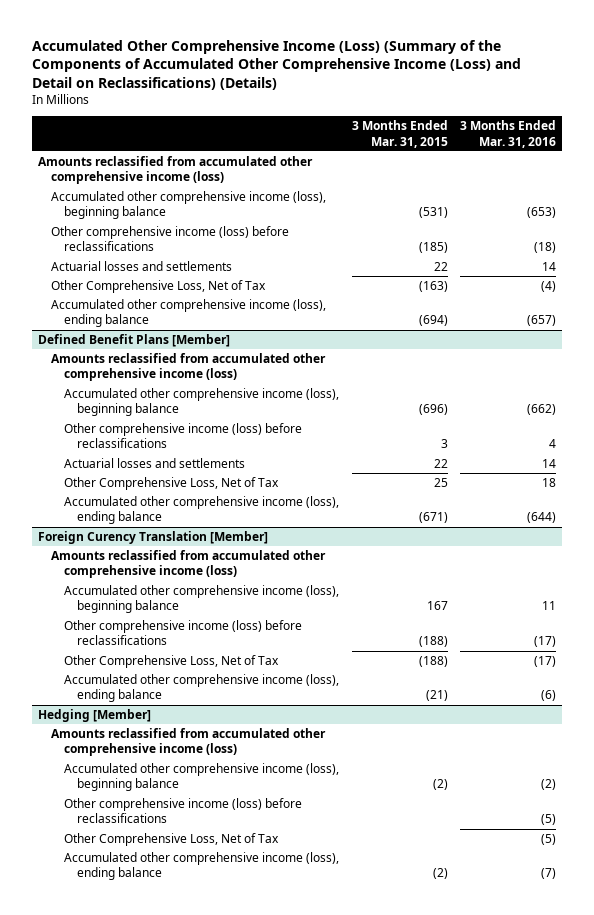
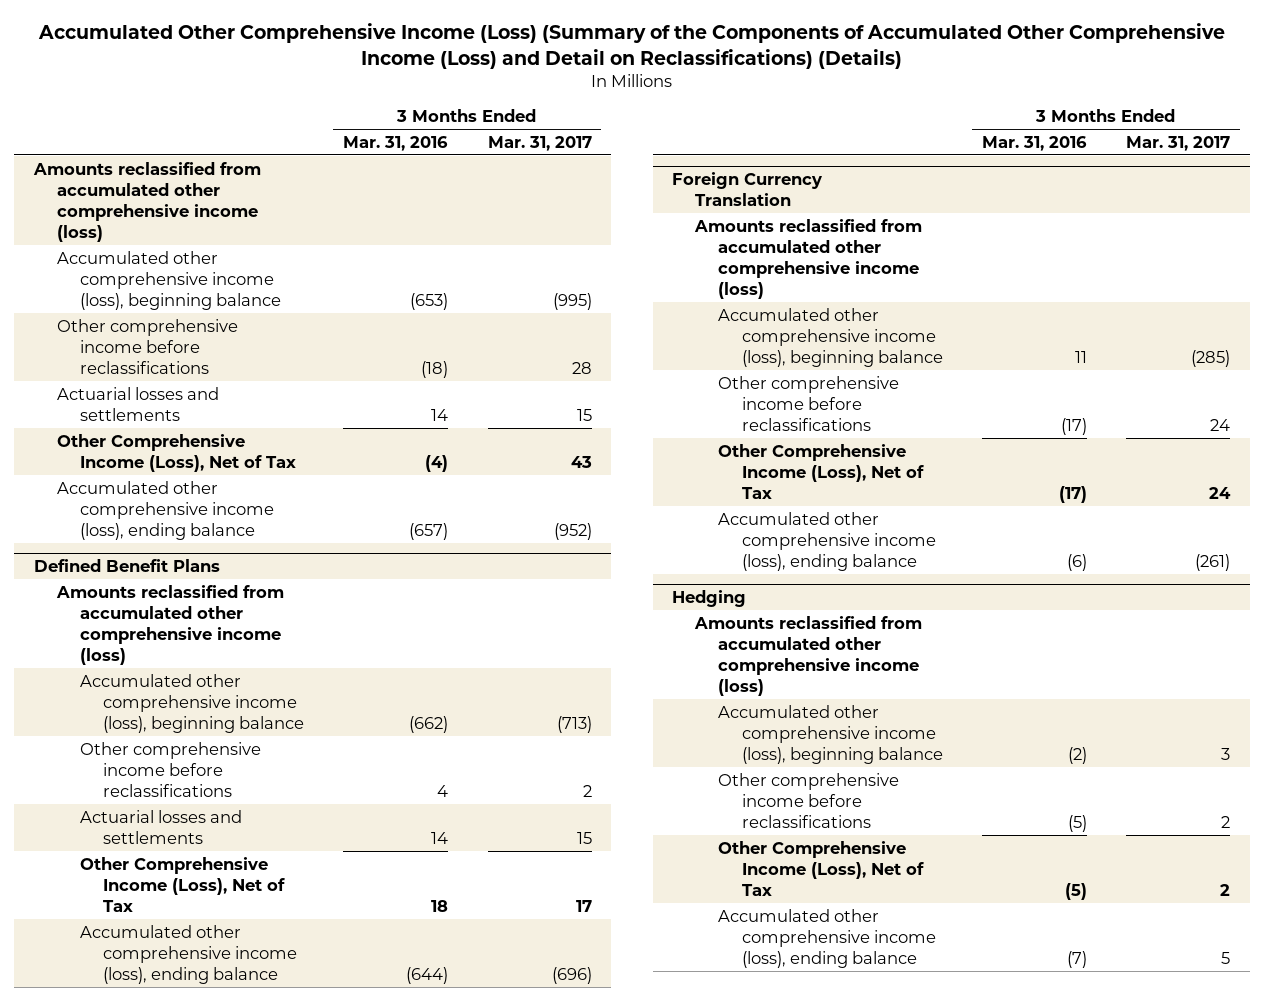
[351,120,448,148] 3 Months Ended Mar. 31, 2015 -> none
none -> [487,135,592,151] Mar. 31, 2017
[51,226,290,252] Other comprehensive income (loss) before reclassifications -> [56,318,238,374] Other comprehensive income before reclassifications
[51,280,267,294] Other Comprehensive Loss, Net of Tax -> [56,433,296,472] Other Comprehensive Income (Loss), Net of Tax
[38,334,231,348] Defined Benefit Plans [Member] -> [33,559,220,573] Defined Benefit Plans
[64,423,303,449] Other comprehensive income (loss) before reclassifications -> [79,741,261,797] Other comprehensive income before reclassifications
[64,477,280,491] Other Comprehensive Loss, Net of Tax -> [79,856,285,912] Other Comprehensive Income (Loss), Net of Tax
[38,531,269,545] Foreign Curency Translation [Member] -> [672,172,823,207] Foreign Currency Translation
[64,620,303,646] Other comprehensive income (loss) before reclassifications -> [718,375,900,431] Other comprehensive income before reclassifications
[64,655,280,669] Other Comprehensive Loss, Net of Tax -> [718,443,924,499] Other Comprehensive Income (Loss), Net of Tax
[38,709,152,723] Hedging [Member] -> [672,590,747,608] Hedging
[64,798,303,824] Other comprehensive income (loss) before reclassifications -> [718,772,900,828] Other comprehensive income before reclassifications
[64,833,280,847] Other Comprehensive Loss, Net of Tax -> [718,840,924,896] Other Comprehensive Income (Loss), Net of Tax

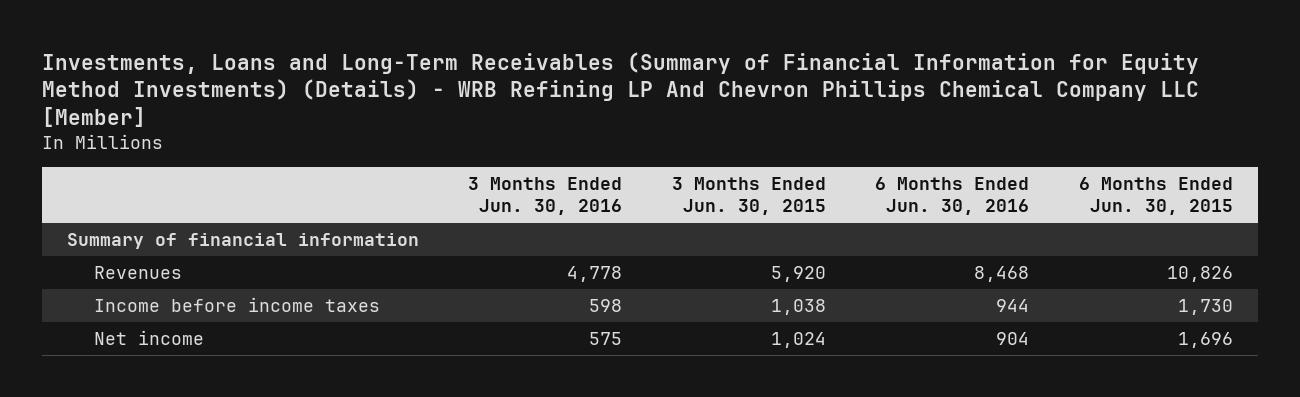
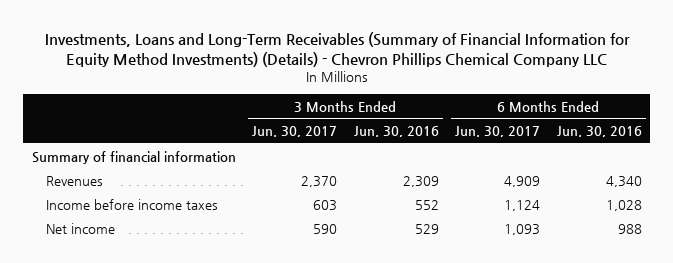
[42,51,1200,128] Investments, Loans and Long-Term Receivables (Summary of Financial Information for Equity Method Investments) (Details) - WRB Refining LP And Chevron Phillips Chemical Company LLC [Member] -> [44,31,630,67] Investments, Loans and Long-Term Receivables (Summary of Financial Information for Equity Method Investments) (Details) - Chevron Phillips Chemical Company LLC
[671,177,826,216] 3 Months Ended Jun. 30, 2015 -> none
[1078,177,1233,216] 6 Months Ended Jun. 30, 2015 -> none
none -> [252,126,338,138] Jun. 30, 2017
none -> [455,126,541,138] Jun. 30, 2017
[567,266,623,283] 4,778 -> [402,175,439,187] 2,309
[974,266,1030,283] 8,468 -> [605,175,642,187] 4,340
[589,299,623,313] 598 -> [414,199,439,210] 552
[996,299,1030,313] 944 -> [605,199,642,211] 1,028
[589,332,623,346] 575 -> [414,223,439,234] 529
[996,332,1030,346] 904 -> [617,223,642,234] 988

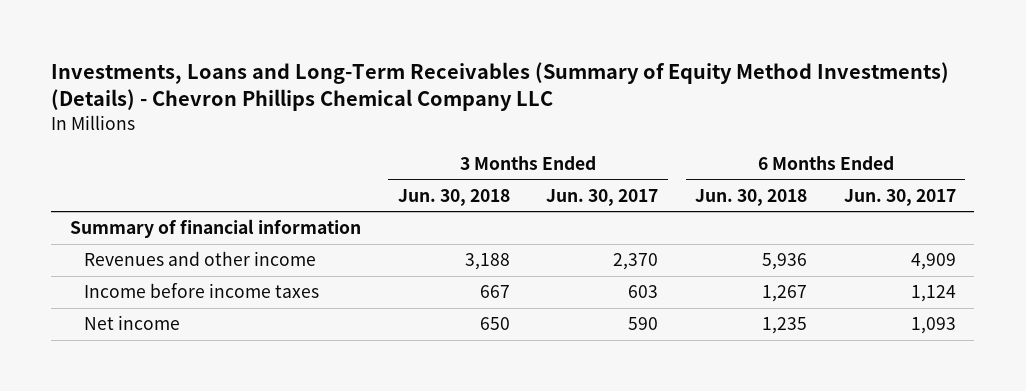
[44,31,630,67] Investments, Loans and Long-Term Receivables (Summary of Financial Information for Equity Method Investments) (Details) - Chevron Phillips Chemical Company LLC -> [51,61,950,111] Investments, Loans and Long-Term Receivables (Summary of Equity Method Investments) (Details) - Chevron Phillips Chemical Company LLC
[353,126,439,138] Jun. 30, 2016 -> none
[556,126,642,138] Jun. 30, 2016 -> none
none -> [397,188,510,206] Jun. 30, 2018
none -> [695,188,808,206] Jun. 30, 2018
[46,175,104,186] Revenues -> [84,251,317,267] Revenues and other income

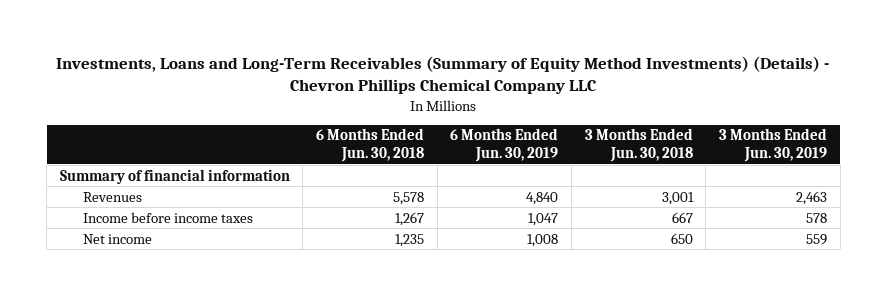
[546,188,659,206] Jun. 30, 2017 -> none
[843,188,956,206] Jun. 30, 2017 -> none
none -> [450,128,559,162] 6 Months Ended Jun. 30, 2019
none -> [718,128,827,162] 3 Months Ended Jun. 30, 2019
[84,251,317,267] Revenues and other income -> [82,191,142,202] Revenues
[464,253,510,271] 3,188 -> [661,191,694,205] 3,001
[762,253,808,271] 5,936 -> [393,191,425,205] 5,578

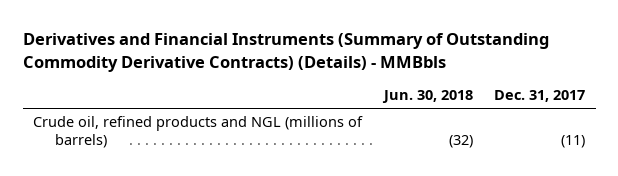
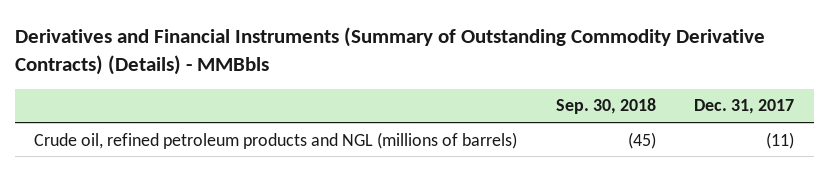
[381,90,473,104] Jun. 30, 2018 -> none
none -> [555,98,656,115] Sep. 30, 2018
[33,116,364,148] Crude oil, refined products and NGL (millions of barrels) -> [34,131,518,149] Crude oil, refined petroleum products and NGL (millions of barrels)

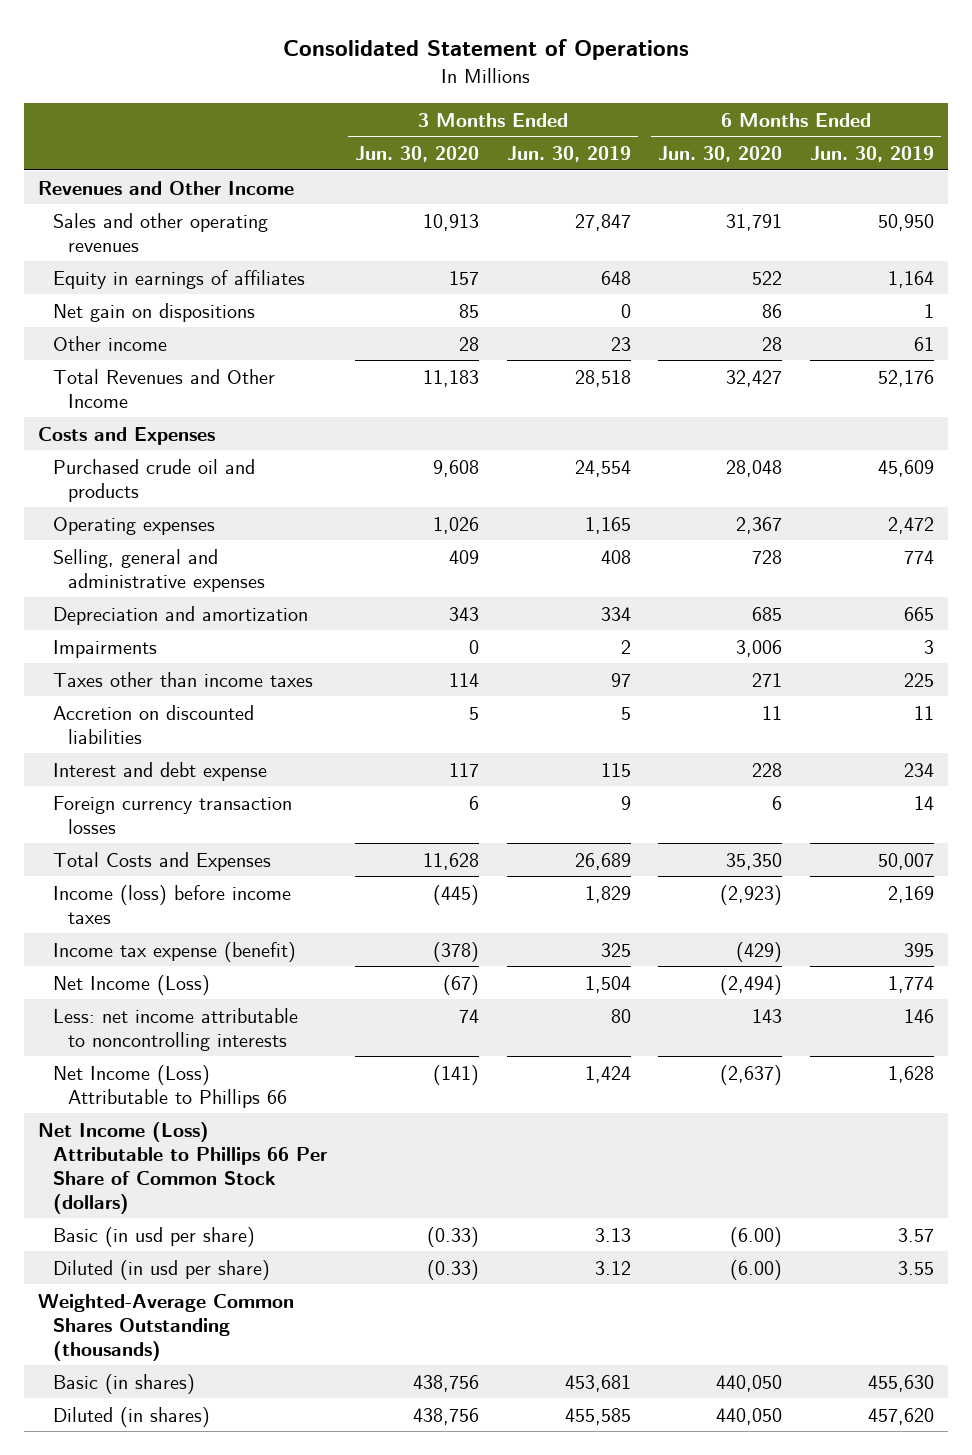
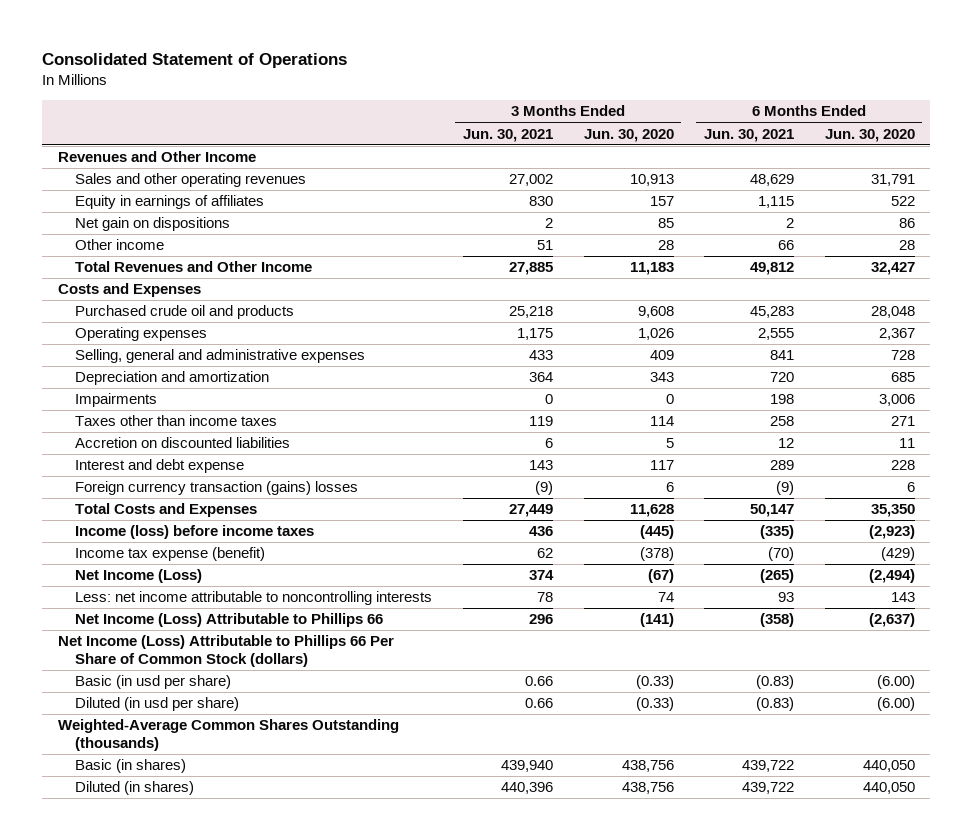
[506,146,631,163] Jun. 30, 2019 -> none
[810,146,935,163] Jun. 30, 2019 -> none
none -> [463,128,554,142] Jun. 30, 2021
none -> [704,128,795,142] Jun. 30, 2021
[53,795,293,834] Foreign currency transaction losses -> [75,481,359,496] Foreign currency transaction (gains) losses

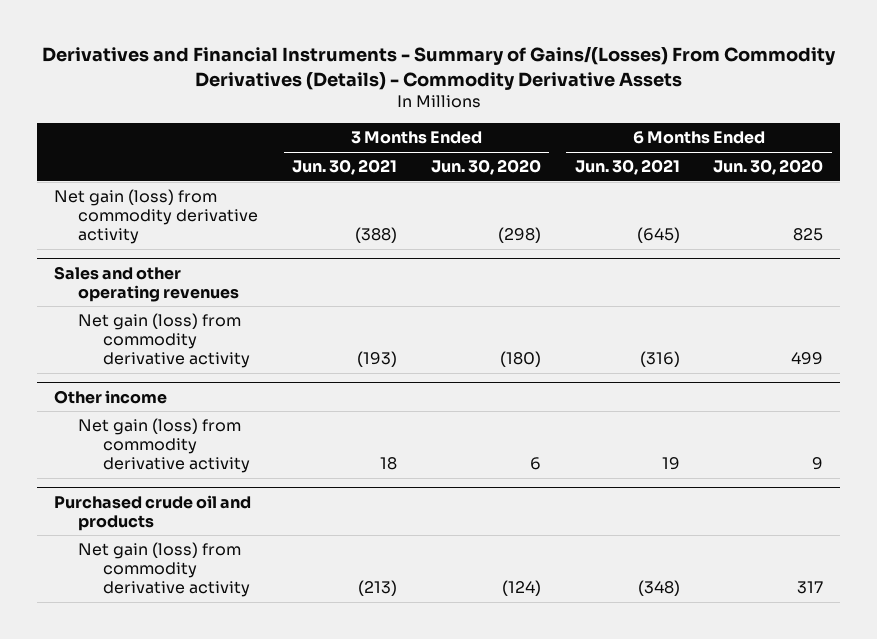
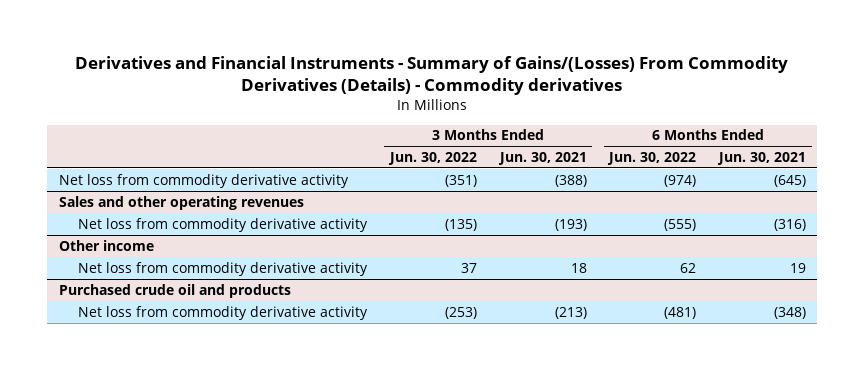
[41,46,836,90] Derivatives and Financial Instruments - Summary of Gains/(Losses) From Commodity Derivatives (Details) - Commodity Derivative Assets -> [75,56,789,96] Derivatives and Financial Instruments - Summary of Gains/(Losses) From Commodity Derivatives (Details) - Commodity derivatives
[430,159,541,176] Jun. 30, 2020 -> none
[713,159,824,176] Jun. 30, 2020 -> none
none -> [387,152,477,166] Jun. 30, 2022
none -> [607,152,697,166] Jun. 30, 2022
[53,189,259,245] Net gain (loss) from commodity derivative activity -> [58,173,349,188] Net loss from commodity derivative activity
[78,313,251,369] Net gain (loss) from commodity derivative activity -> [78,217,369,232] Net loss from commodity derivative activity
[78,418,251,474] Net gain (loss) from commodity derivative activity -> [78,261,369,276] Net loss from commodity derivative activity
[78,542,251,598] Net gain (loss) from commodity derivative activity -> [78,305,369,320] Net loss from commodity derivative activity

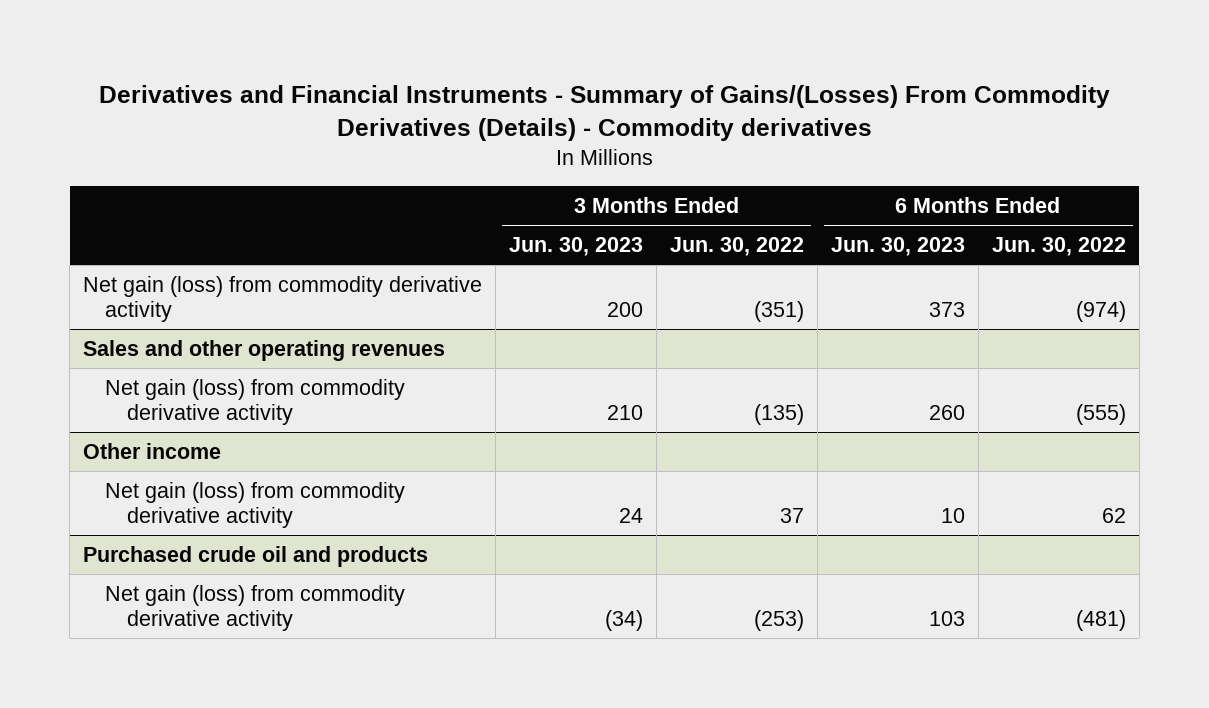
[497,152,587,166] Jun. 30, 2021 -> none
[717,152,807,166] Jun. 30, 2021 -> none
none -> [509,237,644,257] Jun. 30, 2023
none -> [830,237,965,257] Jun. 30, 2023
[58,173,349,188] Net loss from commodity derivative activity -> [83,275,483,322] Net gain (loss) from commodity derivative activity
[78,217,369,232] Net loss from commodity derivative activity -> [104,378,405,425] Net gain (loss) from commodity derivative activity
[78,261,369,276] Net loss from commodity derivative activity -> [104,481,405,528] Net gain (loss) from commodity derivative activity
[78,305,369,320] Net loss from commodity derivative activity -> [104,584,405,631] Net gain (loss) from commodity derivative activity

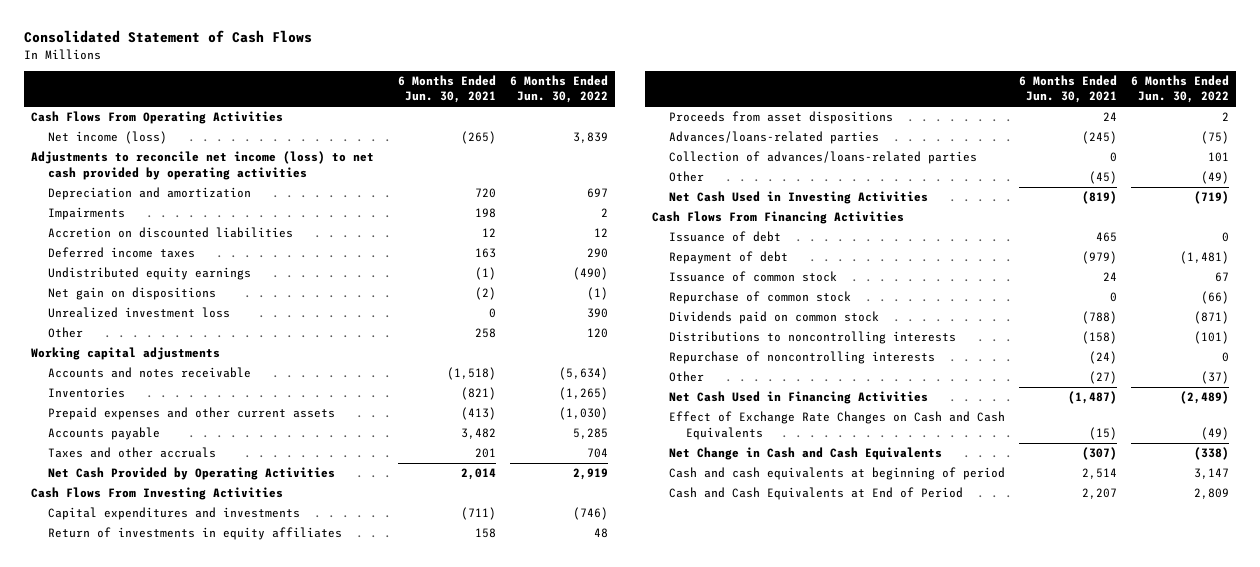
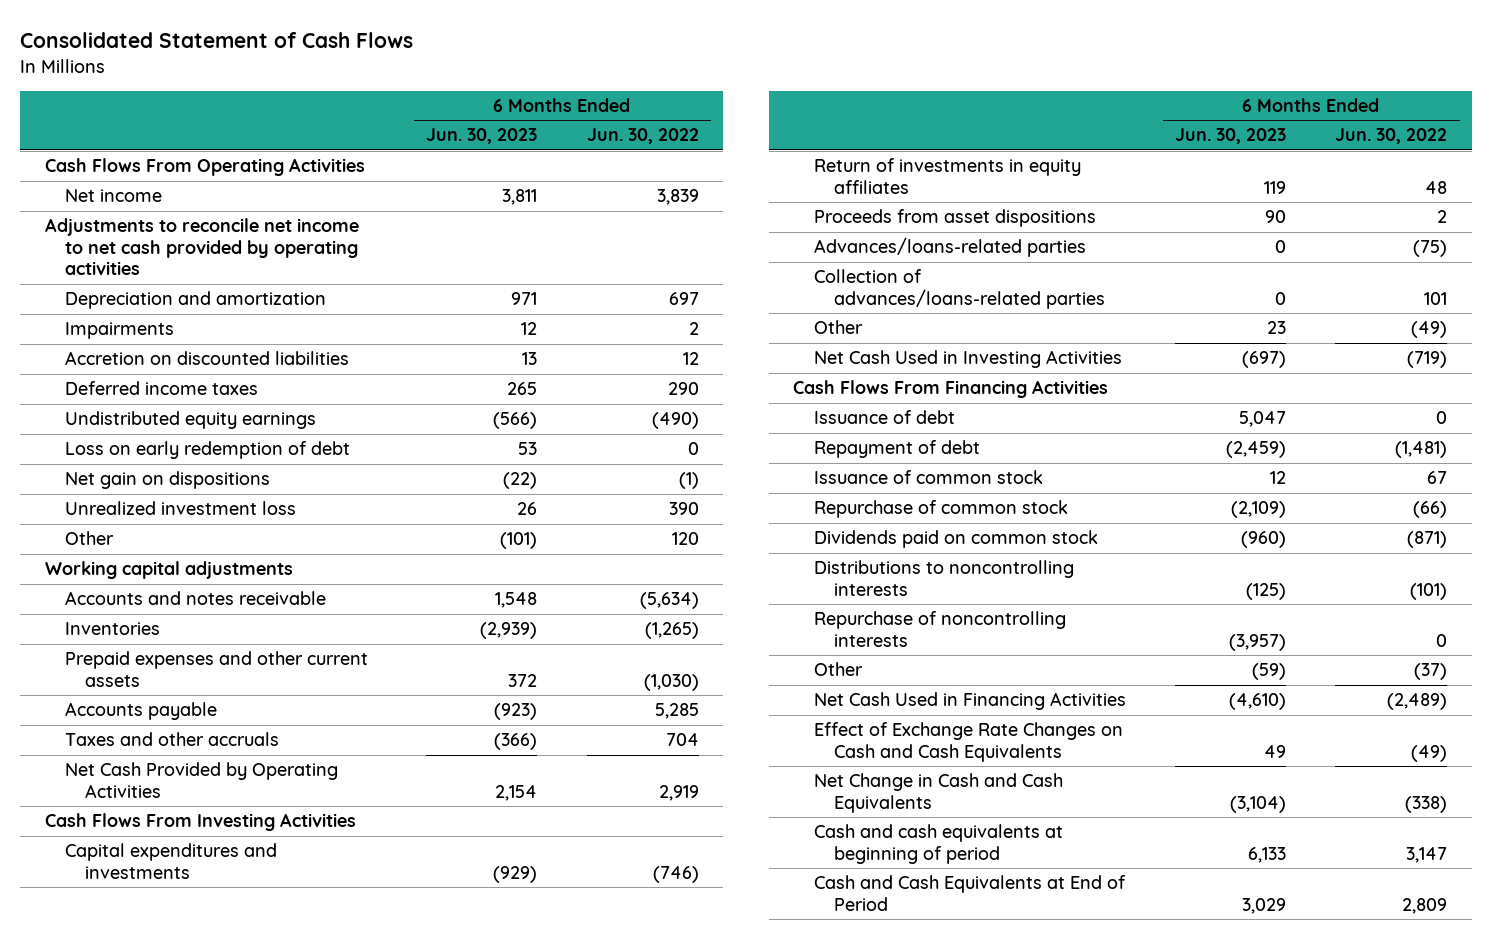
[397,74,496,104] 6 Months Ended Jun. 30, 2021 -> none
none -> [426,128,538,145] Jun. 30, 2023
[47,131,167,145] Net income (loss) -> [64,189,162,203] Net income
[30,151,374,180] Adjustments to reconcile net income (loss) to net cash provided by operating activities -> [44,218,359,276] Adjustments to reconcile net income to net cash provided by operating activities
none -> [64,441,350,460] Loss on early redemption of debt

